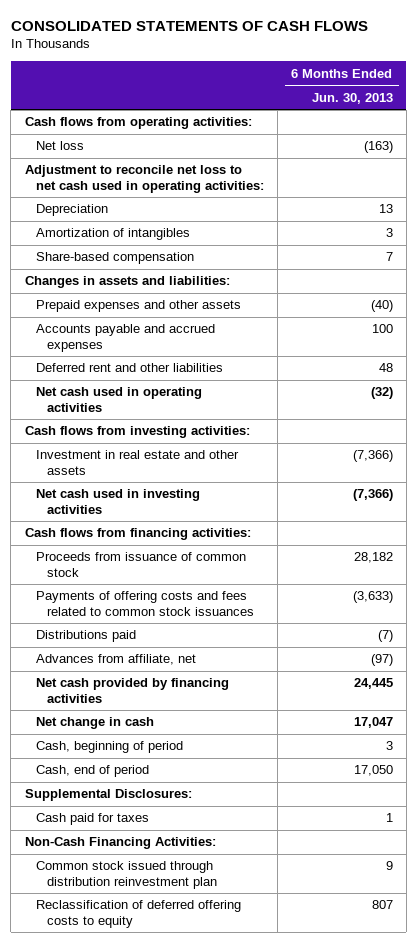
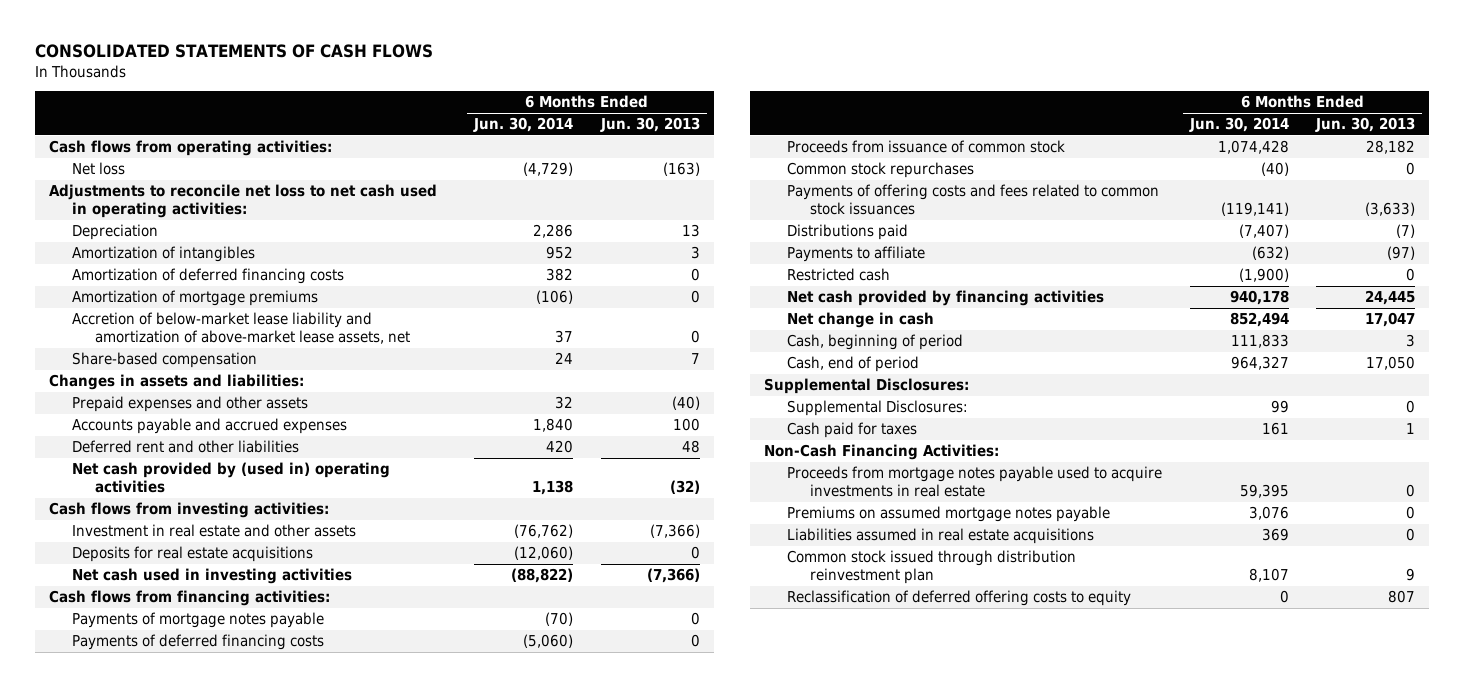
none -> [473,117,574,133] Jun. 30, 2014
[24,165,264,193] Adjustment to reconcile net loss to net cash used in operating activities: -> [48,184,437,219] Adjustments to reconcile net loss to net cash used in operating activities:
none -> [71,268,344,285] Amortization of deferred financing costs
none -> [71,290,318,307] Amortization of mortgage premiums
none -> [71,312,410,345] Accretion of below-market lease liability and amortization of above-market lease assets, net
[35,387,202,412] Net cash used in operating activities -> [71,462,390,494] Net cash provided by (used in) operating activities
none -> [71,546,313,563] Deposits for real estate acquisitions
none -> [71,612,324,629] Payments of mortgage notes payable
none -> [71,634,324,651] Payments of deferred financing costs
none -> [786,162,974,179] Common stock repurchases
[35,654,196,666] Advances from affiliate, net -> [786,246,925,263] Payments to affiliate
none -> [786,268,890,282] Restricted cash
none -> [786,400,968,417] Supplemental Disclosures:
none -> [786,466,1162,498] Proceeds from mortgage notes payable used to acquire investments in real estate
none -> [786,506,1110,523] Premiums on assumed mortgage notes payable
none -> [786,528,1094,545] Liabilities assumed in real estate acquisitions

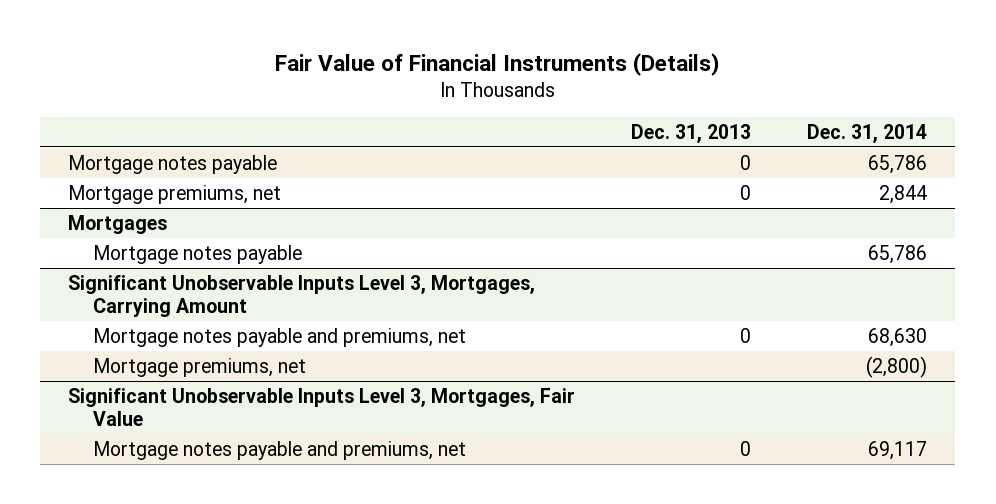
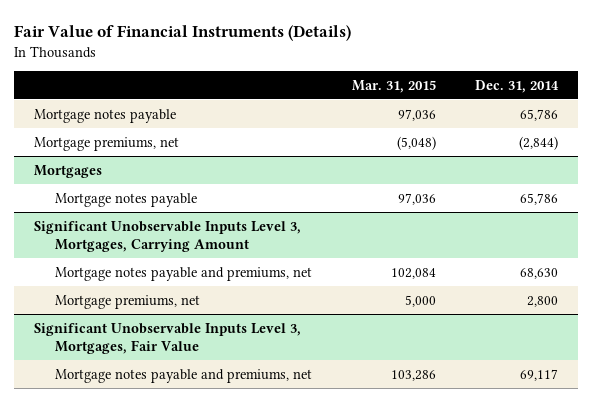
[631,123,752,143] Dec. 31, 2013 -> none
none -> [351,79,436,93] Mar. 31, 2015
[879,185,928,205] 2,844 -> [519,135,559,150] (2,844)
[866,356,928,379] (2,800) -> [527,295,559,307] 2,800

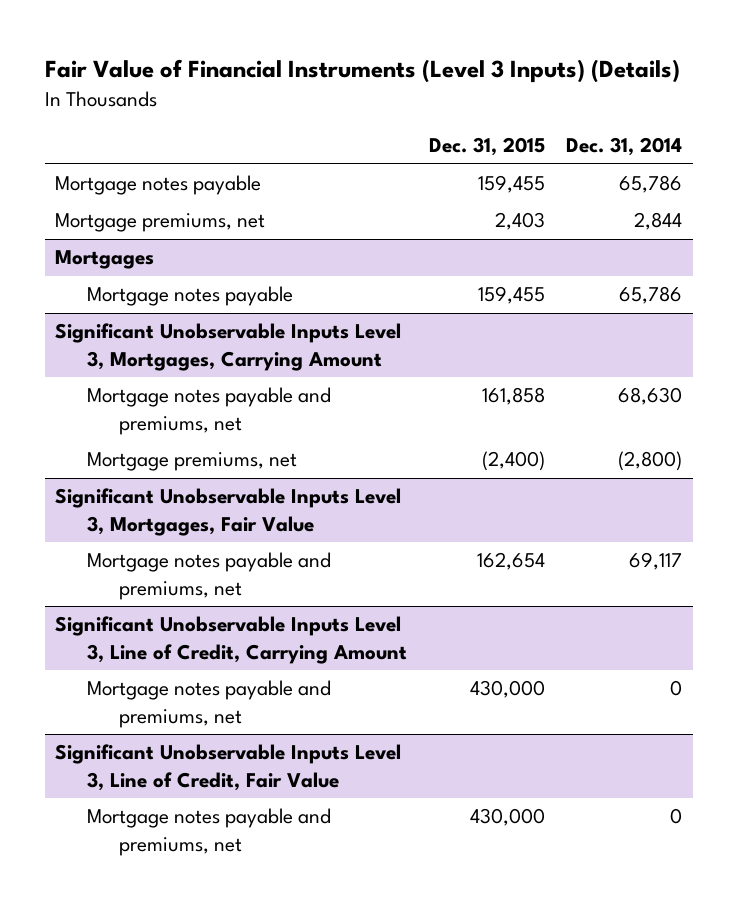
[13,24,351,41] Fair Value of Financial Instruments (Details) -> [44,59,680,84] Fair Value of Financial Instruments (Level 3 Inputs) (Details)
[351,79,436,93] Mar. 31, 2015 -> none
none -> [428,137,545,157] Dec. 31, 2015
[519,135,559,150] (2,844) -> [634,212,683,231] 2,844
[527,295,559,307] 2,800 -> [618,451,683,472] (2,800)
none -> [55,616,408,664] Significant Unobservable Inputs Level 3, Line of Credit, Carrying Amount
none -> [87,680,332,728] Mortgage notes payable and premiums, net
none -> [55,744,402,791] Significant Unobservable Inputs Level 3, Line of Credit, Fair Value
none -> [87,808,332,856] Mortgage notes payable and premiums, net

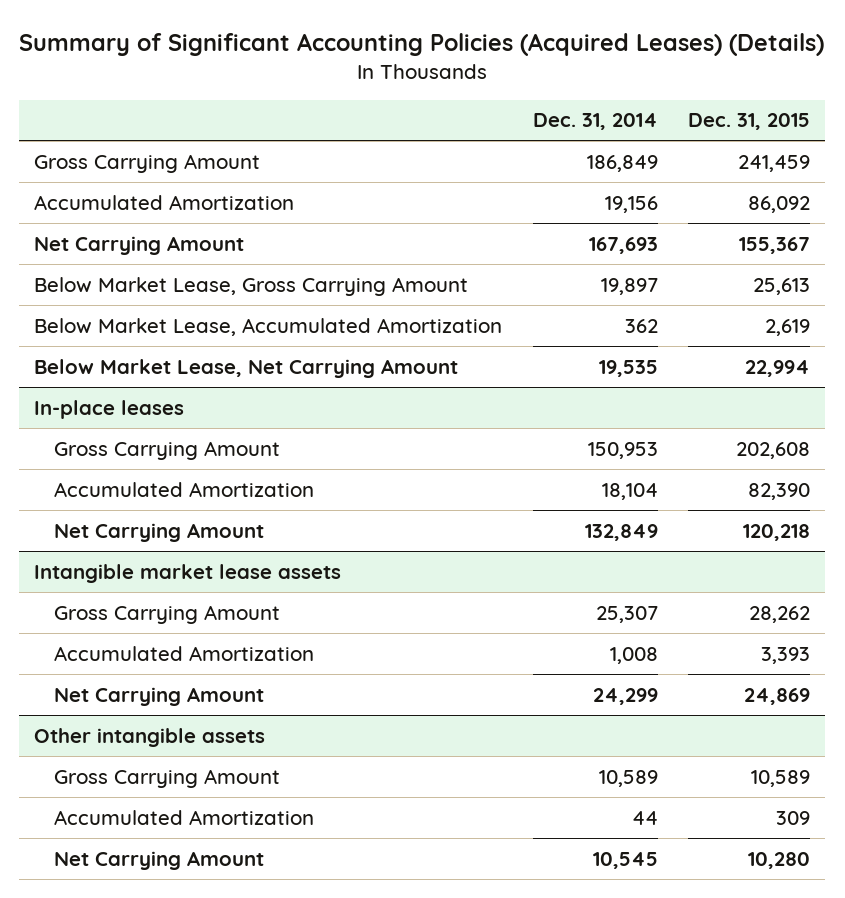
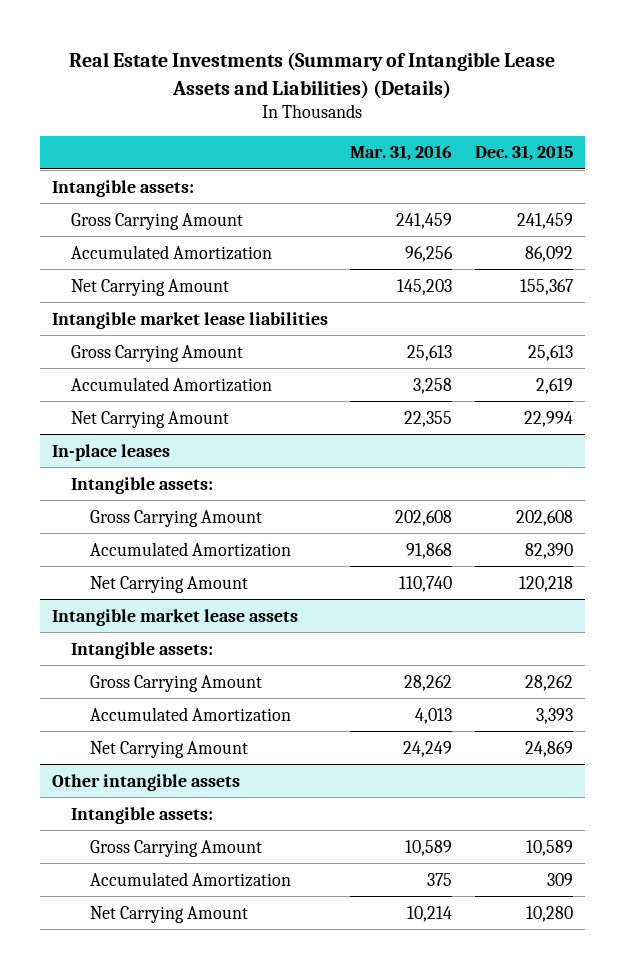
[19,33,825,57] Summary of Significant Accounting Policies (Acquired Leases) (Details) -> [69,52,556,99] Real Estate Investments (Summary of Intangible Lease Assets and Liabilities) (Details)
[532,113,658,131] Dec. 31, 2014 -> none
none -> [350,145,453,162] Mar. 31, 2016
none -> [51,179,194,197] Intangible assets:
none -> [51,311,328,329] Intangible market lease liabilities
[34,276,469,296] Below Market Lease, Gross Carrying Amount -> [70,344,243,362] Gross Carrying Amount
[34,317,503,336] Below Market Lease, Accumulated Amortization -> [70,376,272,392] Accumulated Amortization
[34,358,459,378] Below Market Lease, Net Carrying Amount -> [70,410,229,428] Net Carrying Amount
none -> [70,476,213,494] Intangible assets:
none -> [70,641,213,659] Intangible assets:
none -> [70,806,213,824] Intangible assets:

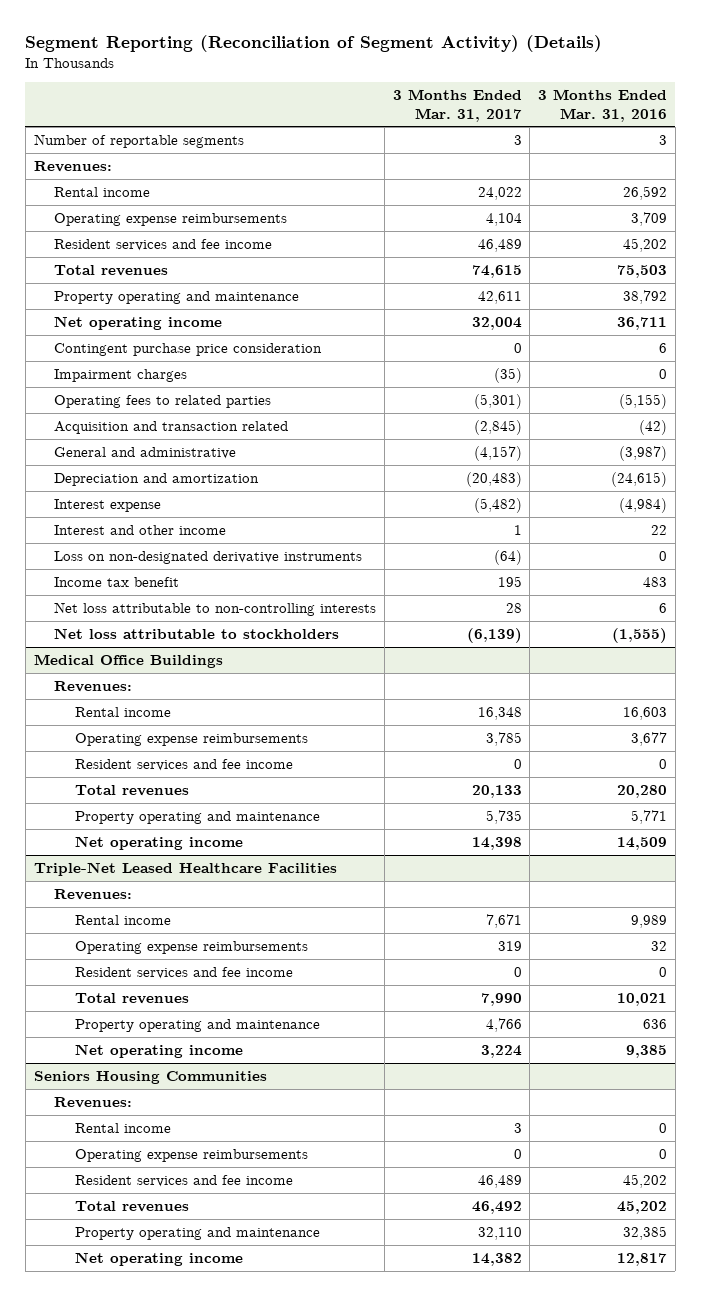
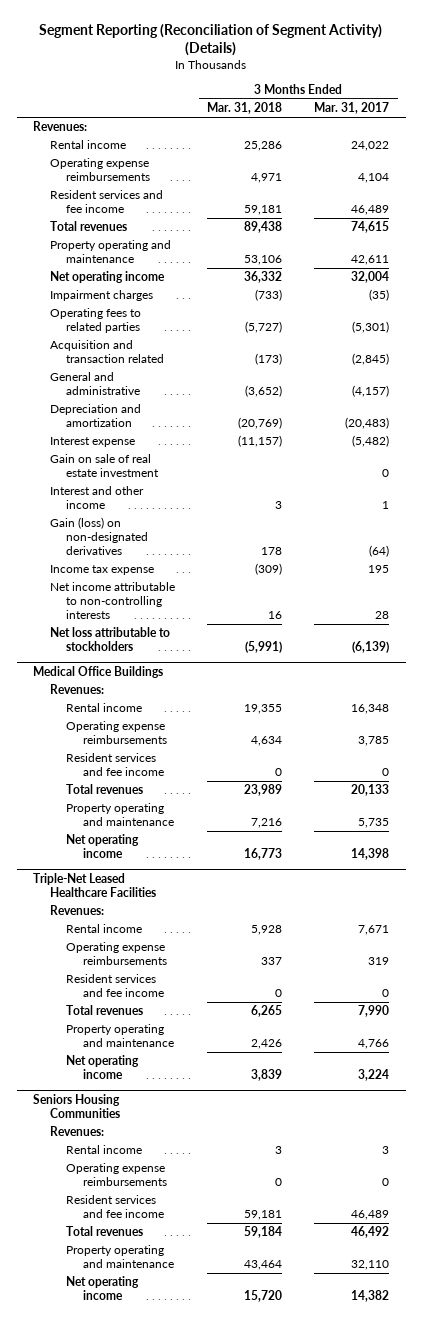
[537,89,667,122] 3 Months Ended Mar. 31, 2016 -> none
none -> [207,102,283,115] Mar. 31, 2018
[33,133,244,148] Number of reportable segments -> none
[54,342,323,356] Contingent purchase price consideration -> none
none -> [49,454,160,478] Gain on sale of real estate investment
[54,550,363,564] Loss on non-designated derivative instruments -> [49,517,149,555] Gain (loss) on non-designated derivatives
[54,576,180,587] Income tax benefit -> [49,565,154,576] Income tax expense
[54,601,377,616] Net loss attributable to non-controlling interests -> [49,582,175,619] Net income attributable to non-controlling interests

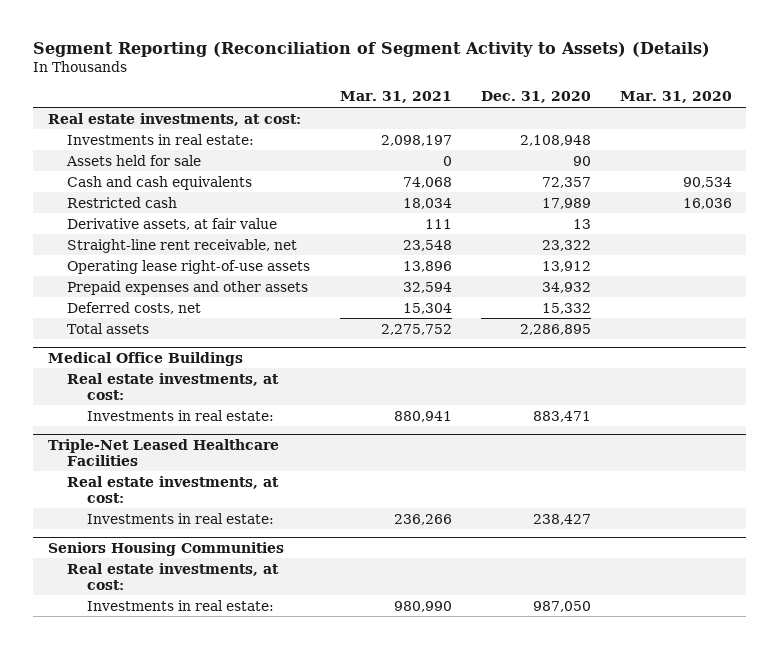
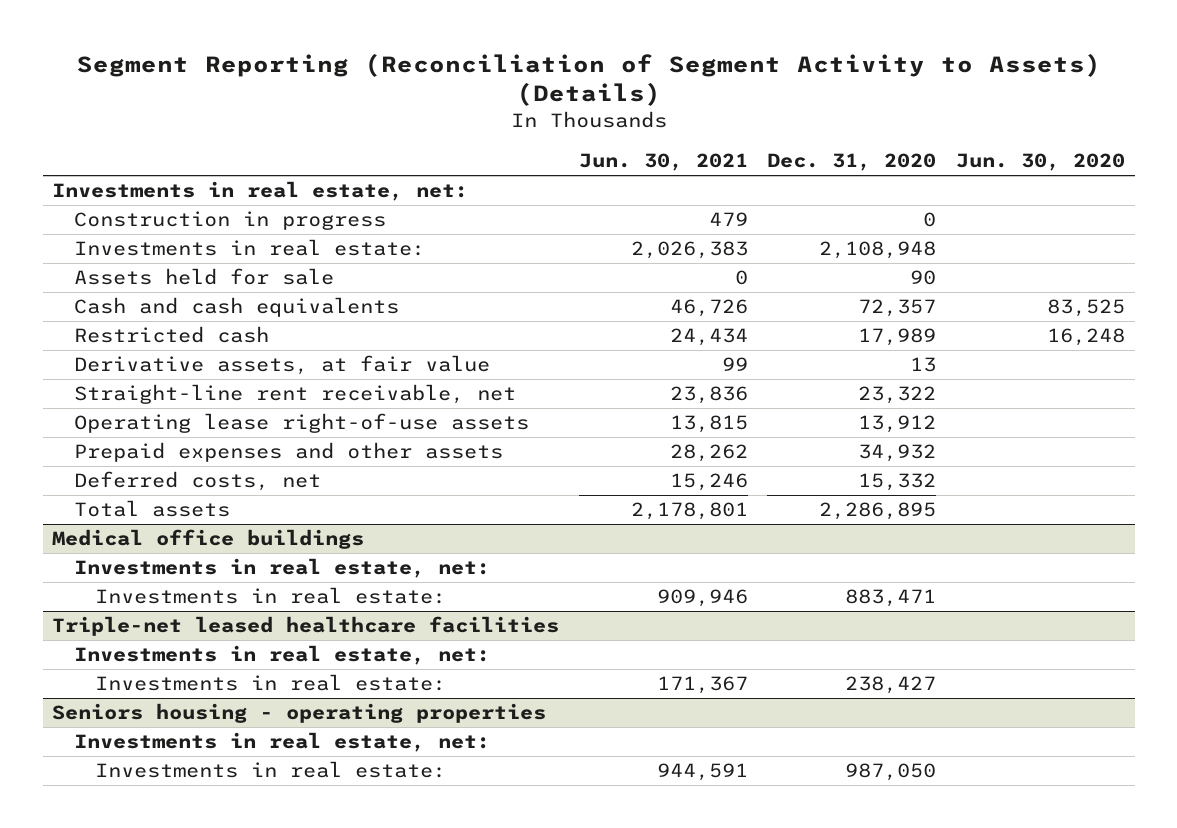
[339,91,452,104] Mar. 31, 2021 -> none
[619,91,732,104] Mar. 31, 2020 -> none
none -> [578,153,748,172] Jun. 30, 2021
none -> [955,153,1125,172] Jun. 30, 2020
[47,112,301,126] Real estate investments, at cost: -> [52,181,469,202] Investments in real estate, net:
none -> [73,211,386,231] Construction in progress
[47,351,243,366] Medical Office Buildings -> [52,529,365,550] Medical office buildings
[67,372,280,400] Real estate investments, at cost: -> [73,558,490,579] Investments in real estate, net:
[47,438,279,466] Triple-Net Leased Healthcare Facilities -> [52,616,560,637] Triple-net leased healthcare facilities
[67,475,280,503] Real estate investments, at cost: -> [73,645,490,666] Investments in real estate, net:
[47,541,284,556] Seniors Housing Communities -> [52,703,547,724] Seniors housing - operating properties
[67,562,280,590] Real estate investments, at cost: -> [73,732,490,753] Investments in real estate, net:

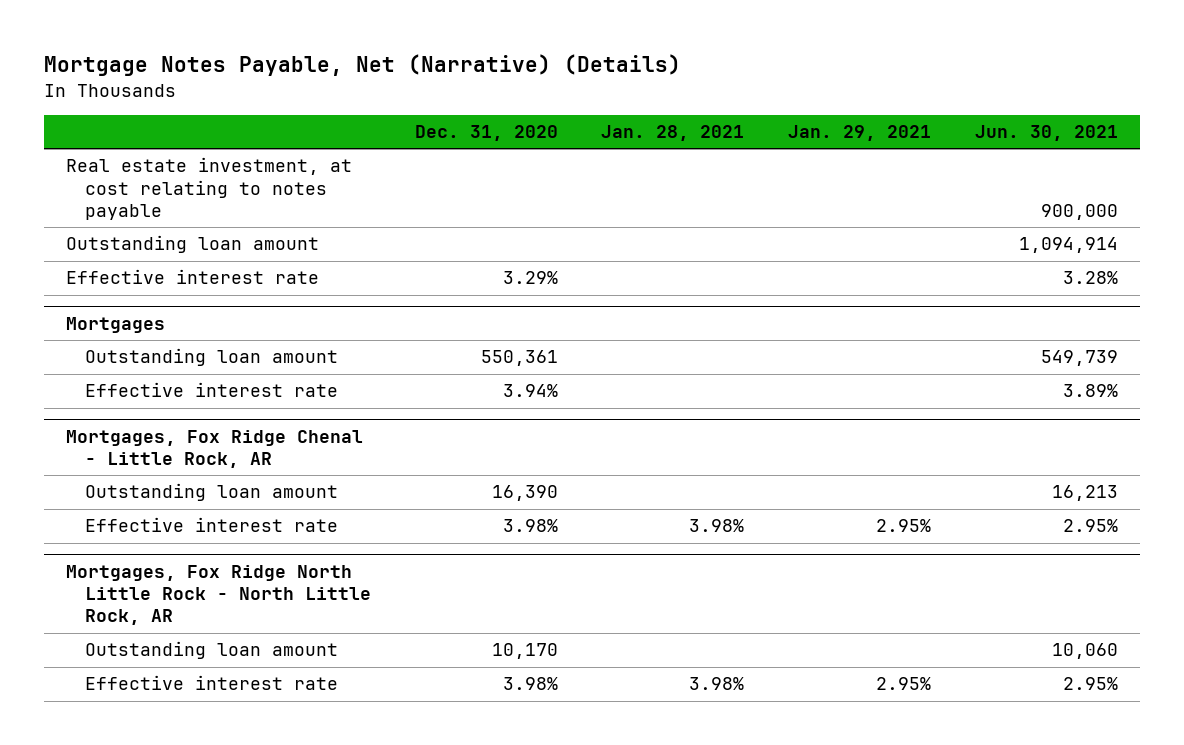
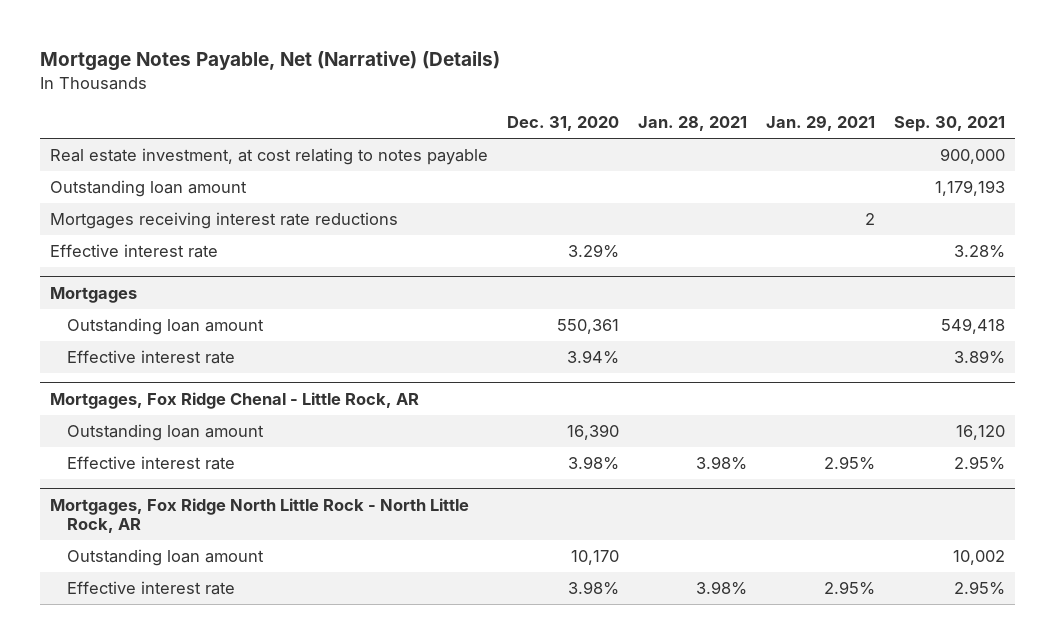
[974,125,1118,142] Jun. 30, 2021 -> none
none -> [894,115,1006,132] Sep. 30, 2021
none -> [49,212,398,230] Mortgages receiving interest rate reductions

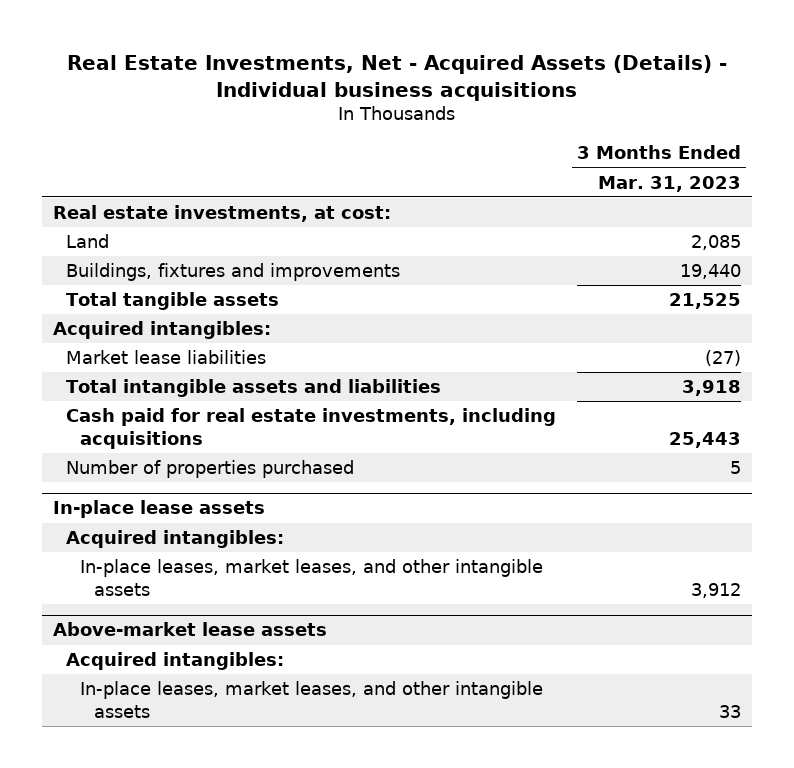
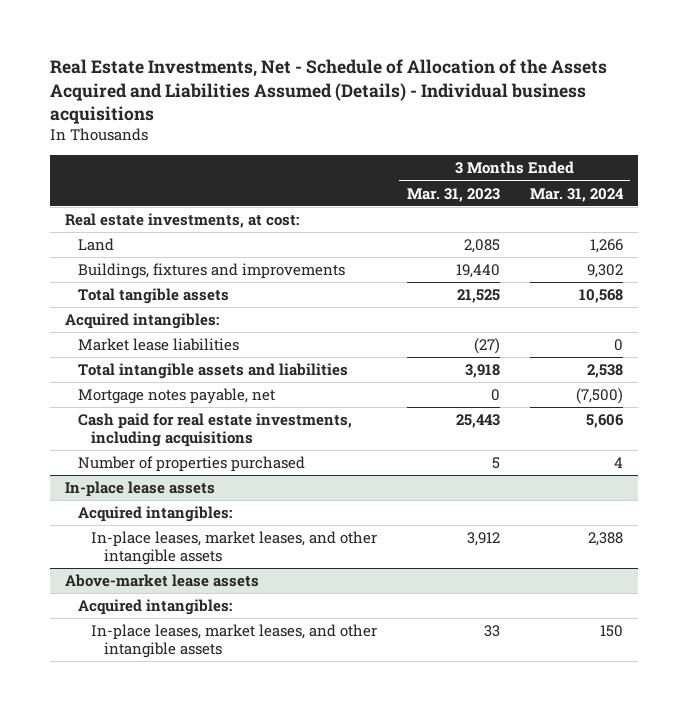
[66,54,727,101] Real Estate Investments, Net - Acquired Assets (Details) - Individual business acquisitions -> [50,59,608,125] Real Estate Investments, Net - Schedule of Allocation of the Assets Acquired and Liabilities Assumed (Details) - Individual business acquisitions
none -> [529,187,624,202] Mar. 31, 2024
none -> [77,388,275,405] Mortgage notes payable, net

